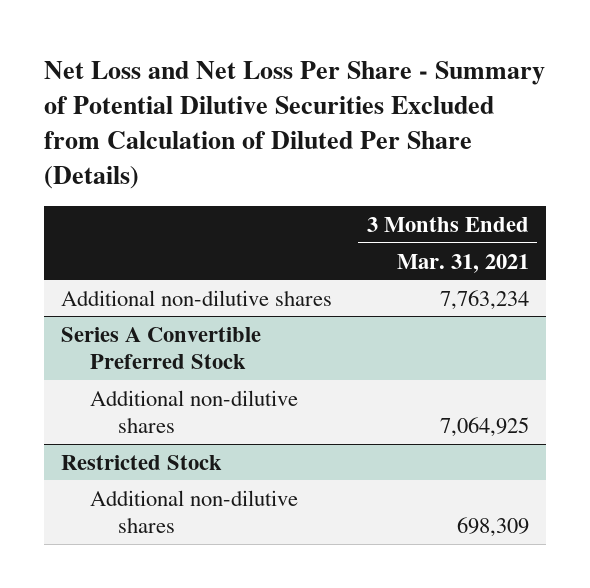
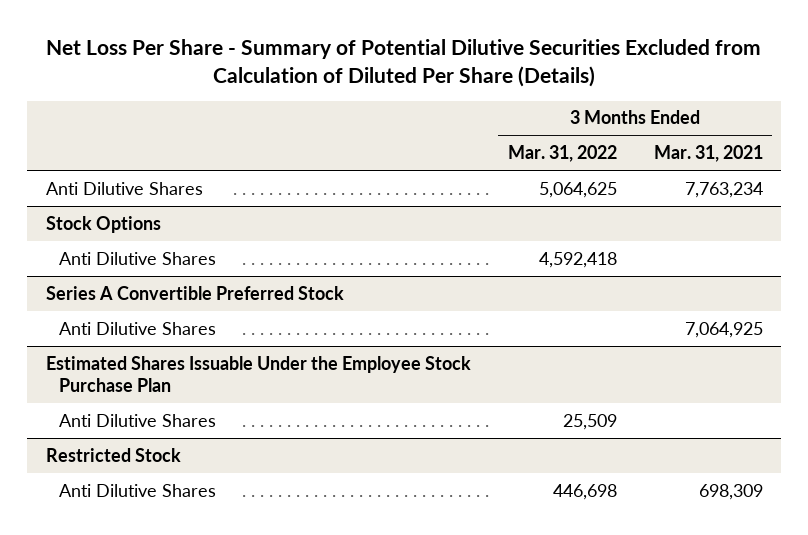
[43,60,545,189] Net Loss and Net Loss Per Share - Summary of Potential Dilutive Securities Excluded from Calculation of Diluted Per Share (Details) -> [46,38,762,87] Net Loss Per Share - Summary of Potential Dilutive Securities Excluded from Calculation of Diluted Per Share (Details)
none -> [507,145,617,163] Mar. 31, 2022
[61,289,333,306] Additional non-dilutive shares -> [45,181,203,195] Anti Dilutive Shares
none -> [45,215,161,233] Stock Options
none -> [58,251,216,265] Anti Dilutive Shares
[89,389,298,433] Additional non-dilutive shares -> [58,321,216,335] Anti Dilutive Shares
none -> [45,355,471,393] Estimated Shares Issuable Under the Employee Stock Purchase Plan
none -> [58,413,216,427] Anti Dilutive Shares
[89,489,298,533] Additional non-dilutive shares -> [58,483,216,497] Anti Dilutive Shares

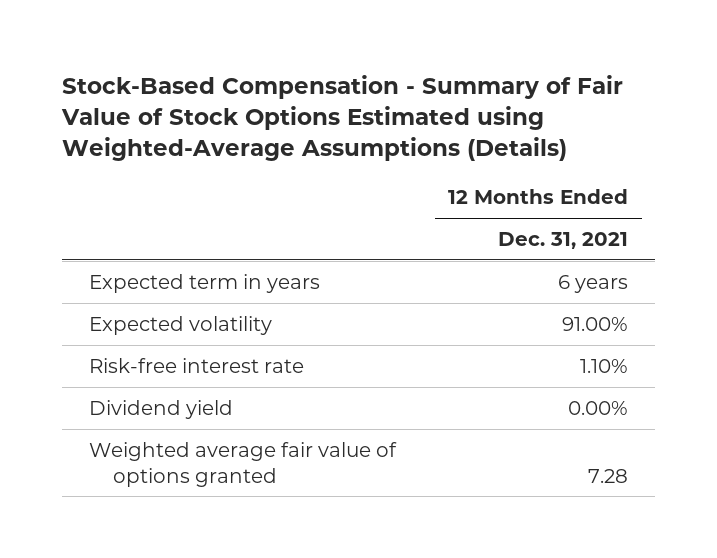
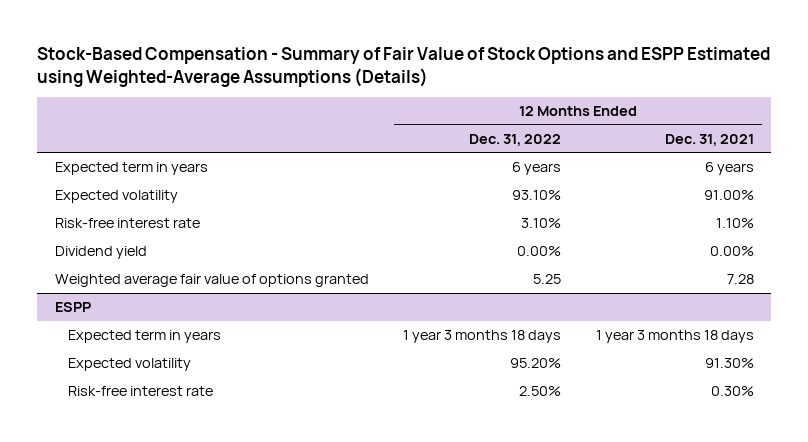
[61,74,624,162] Stock-Based Compensation - Summary of Fair Value of Stock Options Estimated using Weighted-Average Assumptions (Details) -> [37,47,771,87] Stock-Based Compensation - Summary of Fair Value of Stock Options and ESPP Estimated using Weighted-Average Assumptions (Details)
none -> [469,133,562,146] Dec. 31, 2022
none -> [54,302,91,313] ESPP
none -> [68,330,222,344] Expected term in years
none -> [68,358,192,372] Expected volatility
none -> [68,386,214,397] Risk-free interest rate

